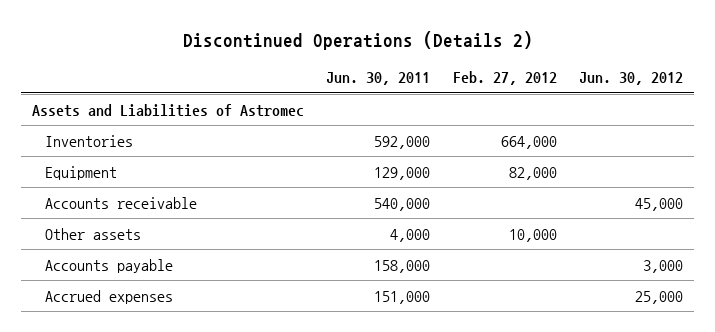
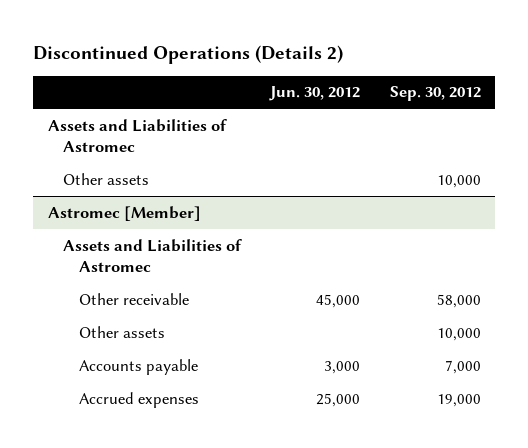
[326,72,431,86] Jun. 30, 2011 -> none
[452,71,557,86] Feb. 27, 2012 -> none
none -> [389,86,481,102] Sep. 30, 2012
[45,134,134,147] Inventories -> none
[45,165,118,180] Equipment -> none
[45,196,198,209] Accounts receivable -> none
[45,258,174,273] Accounts payable -> none
[45,289,174,304] Accrued expenses -> none
none -> [47,205,201,221] Astromec [Member]
none -> [63,238,243,273] Assets and Liabilities of Astromec
none -> [78,292,189,305] Other receivable
none -> [78,325,165,338] Other assets
none -> [78,358,198,375] Accounts payable
none -> [78,391,199,408] Accrued expenses

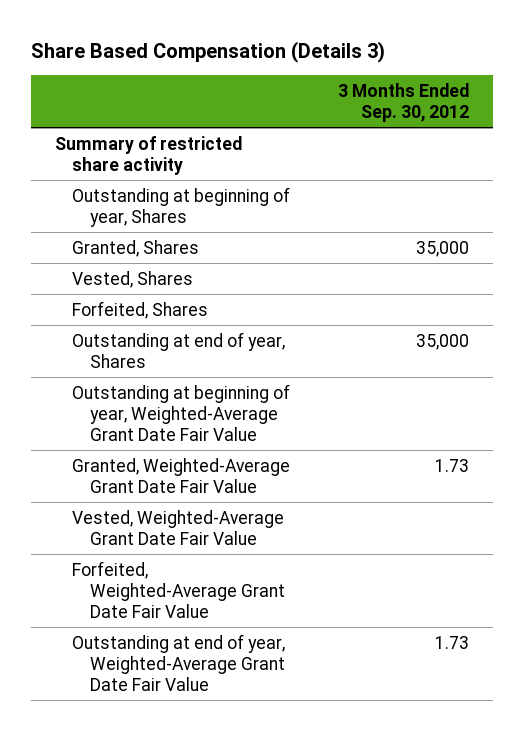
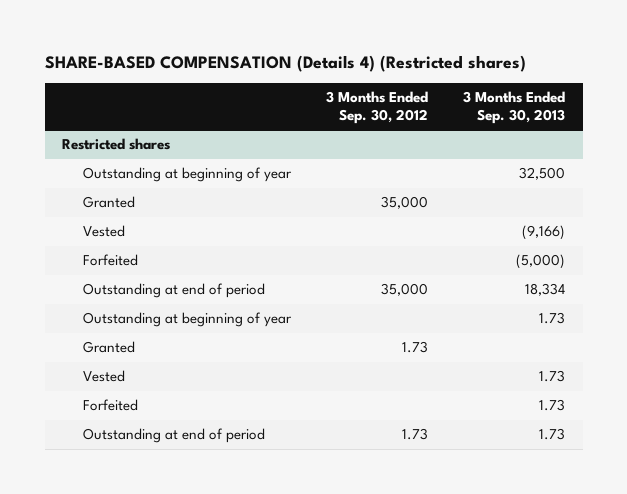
[30,40,385,63] Share Based Compensation (Details 3) -> [44,54,526,72] SHARE-BASED COMPENSATION (Details 4) (Restricted shares)
none -> [463,91,566,125] 3 Months Ended Sep. 30, 2013
[54,135,242,175] Summary of restricted share activity -> none
[72,186,291,227] Outstanding at beginning of year, Shares -> none
[72,239,200,257] Granted, Shares -> none
[72,270,194,288] Vested, Shares -> none
[72,300,209,319] Forfeited, Shares -> none
[72,331,286,368] Outstanding at end of year, Shares -> none
[72,383,291,441] Outstanding at beginning of year, Weighted-Average Grant Date Fair Value -> none
[72,457,291,493] Granted, Weighted-Average Grant Date Fair Value -> none
[72,509,285,545] Vested, Weighted-Average Grant Date Fair Value -> none
[72,560,285,618] Forfeited, Weighted-Average Grant Date Fair Value -> none
[72,633,286,691] Outstanding at end of year, Weighted-Average Grant Date Fair Value -> none
none -> [62,138,171,151] Restricted shares
none -> [83,167,293,183] Outstanding at beginning of year
none -> [83,196,136,209] Granted
none -> [83,225,126,238] Vested
none -> [83,254,139,267] Forfeited
none -> [83,283,266,299] Outstanding at end of period
none -> [83,312,293,328] Outstanding at beginning of year
none -> [83,341,136,354] Granted
none -> [83,370,126,383] Vested
none -> [83,399,139,412] Forfeited
none -> [83,428,266,444] Outstanding at end of period

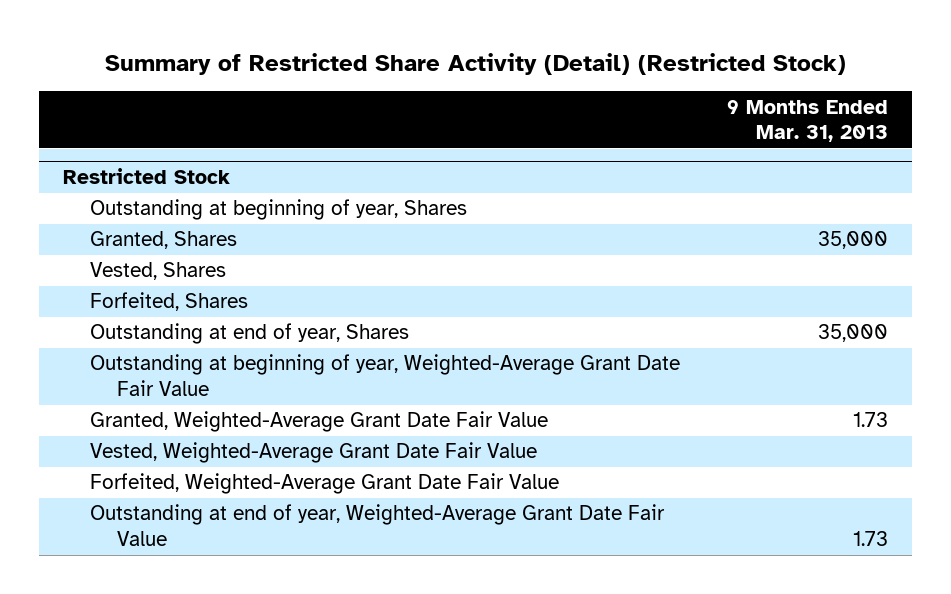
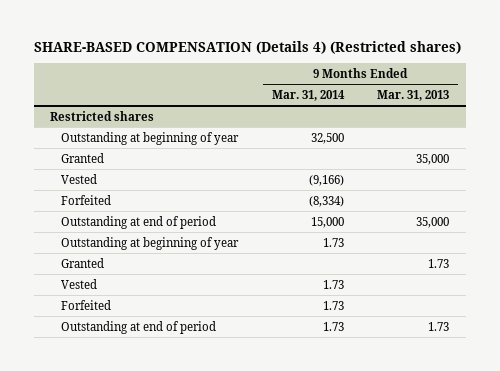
[104,52,846,75] Summary of Restricted Share Activity (Detail) (Restricted Stock) -> [33,40,461,54] SHARE-BASED COMPENSATION (Details 4) (Restricted shares)
none -> [271,89,345,101] Mar. 31, 2014
[63,168,231,185] Restricted Stock -> none
[90,199,468,221] Outstanding at beginning of year, Shares -> none
[90,231,238,250] Granted, Shares -> none
[90,262,227,281] Vested, Shares -> none
[90,292,249,312] Forfeited, Shares -> none
[90,323,410,345] Outstanding at end of year, Shares -> none
[90,354,681,397] Outstanding at beginning of year, Weighted-Average Grant Date Fair Value -> none
[90,411,549,433] Granted, Weighted-Average Grant Date Fair Value -> none
[90,442,538,464] Vested, Weighted-Average Grant Date Fair Value -> none
[90,473,560,495] Forfeited, Weighted-Average Grant Date Fair Value -> none
[90,504,666,547] Outstanding at end of year, Weighted-Average Grant Date Fair Value -> none
none -> [50,110,155,121] Restricted shares
none -> [61,131,240,145] Outstanding at beginning of year
none -> [61,152,105,163] Granted
none -> [61,173,98,184] Vested
none -> [61,194,112,205] Forfeited
none -> [61,215,217,229] Outstanding at end of period
none -> [61,236,240,250] Outstanding at beginning of year
none -> [61,257,105,268] Granted
none -> [61,278,98,289] Vested
none -> [61,299,112,310] Forfeited
none -> [61,320,217,334] Outstanding at end of period

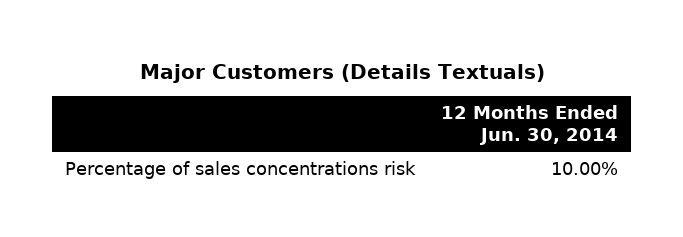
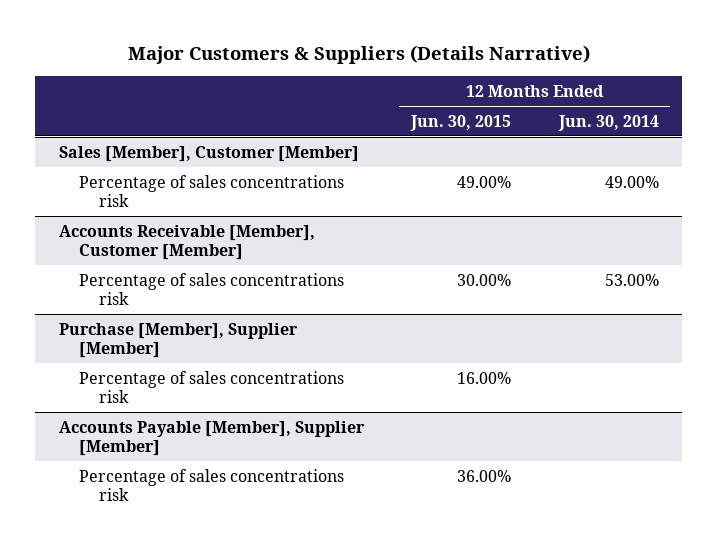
[139,64,545,84] Major Customers (Details Textuals) -> [127,45,590,65] Major Customers & Suppliers (Details Narrative)
none -> [410,114,512,131] Jun. 30, 2015
[65,160,417,179] Percentage of sales concentrations risk -> none
none -> [58,145,359,162] Sales [Member], Customer [Member]
none -> [78,174,344,207] Percentage of sales concentrations risk
none -> [58,224,315,260] Accounts Receivable [Member], Customer [Member]
none -> [78,272,344,305] Percentage of sales concentrations risk
none -> [58,322,298,358] Purchase [Member], Supplier [Member]
none -> [78,370,344,403] Percentage of sales concentrations risk
none -> [58,420,365,456] Accounts Payable [Member], Supplier [Member]
none -> [78,468,344,501] Percentage of sales concentrations risk

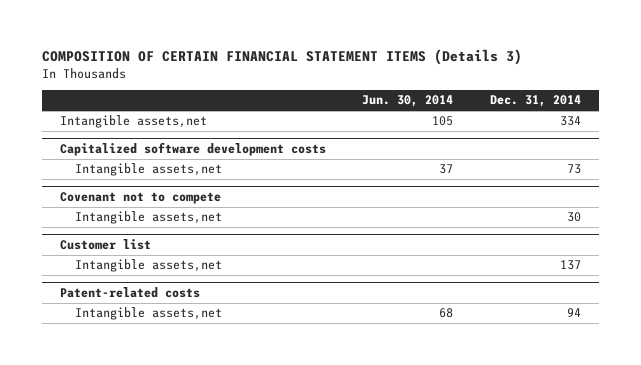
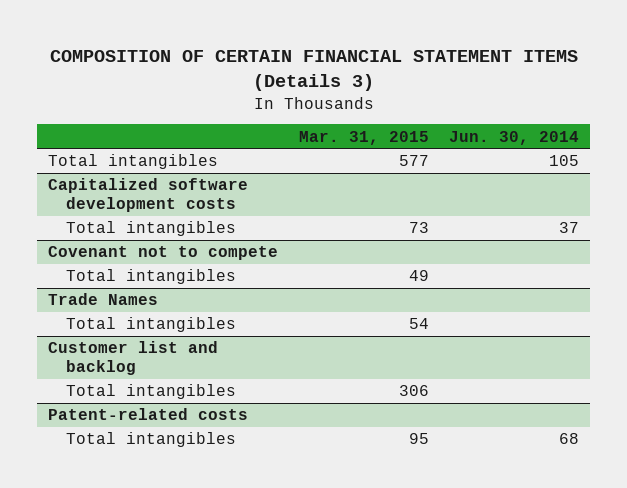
[489,95,581,108] Dec. 31, 2014 -> none
none -> [298,130,429,145] Mar. 31, 2015
[60,115,208,129] Intangible assets,net -> [47,154,218,170] Total intangibles
[74,163,222,177] Intangible assets,net -> [65,221,236,237] Total intangibles
[74,211,222,225] Intangible assets,net -> [65,269,236,285] Total intangibles
none -> [47,293,158,306] Trade Names
none -> [65,317,236,333] Total intangibles
[60,239,152,251] Customer list -> [47,341,218,375] Customer list and backlog
[74,259,222,273] Intangible assets,net -> [65,384,236,400] Total intangibles
[74,307,222,321] Intangible assets,net -> [65,432,236,448] Total intangibles

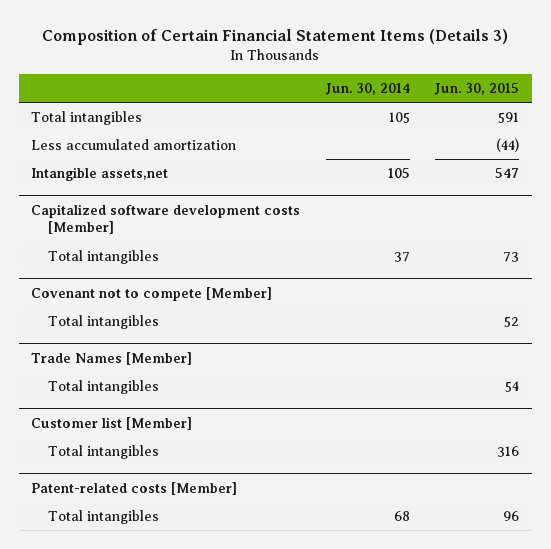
[49,50,578,91] COMPOSITION OF CERTAIN FINANCIAL STATEMENT ITEMS (Details 3) -> [42,28,509,45] Composition of Certain Financial Statement Items (Details 3)
[298,130,429,145] Mar. 31, 2015 -> none
none -> [434,82,520,95] Jun. 30, 2015
none -> [31,139,237,151] Less accumulated amortization
none -> [31,167,169,182] Intangible assets,net
[47,178,248,212] Capitalized software development costs -> [31,203,301,235] Capitalized software development costs [Member]
[47,246,278,261] Covenant not to compete -> [31,286,273,301] Covenant not to compete [Member]
[47,293,158,306] Trade Names -> [31,351,193,365] Trade Names [Member]
[47,341,218,375] Customer list and backlog -> [31,416,193,430] Customer list [Member]
[47,408,248,421] Patent-related costs -> [31,481,238,495] Patent-related costs [Member]

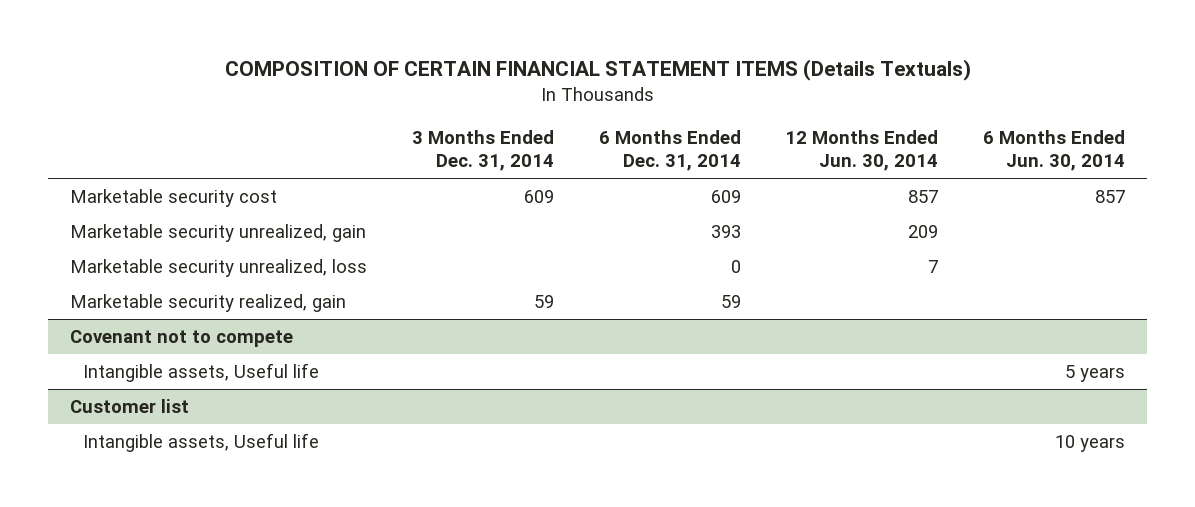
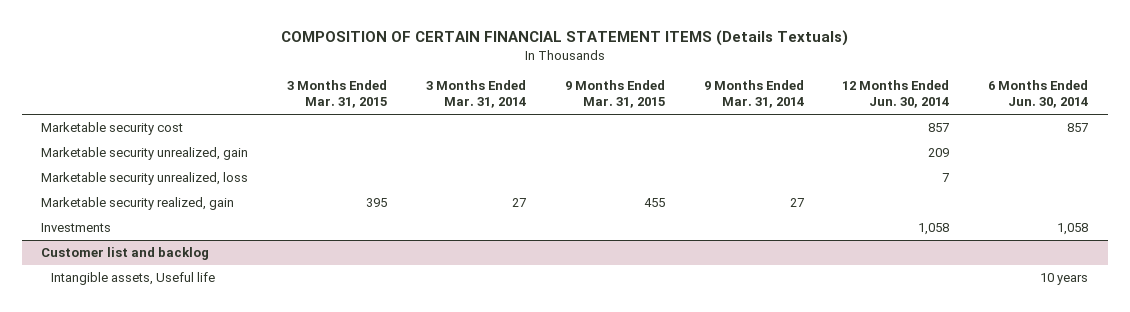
[411,129,554,172] 3 Months Ended Dec. 31, 2014 -> none
[598,129,741,172] 6 Months Ended Dec. 31, 2014 -> none
none -> [287,79,388,109] 3 Months Ended Mar. 31, 2015
none -> [425,79,526,109] 3 Months Ended Mar. 31, 2014
none -> [564,79,665,109] 9 Months Ended Mar. 31, 2015
none -> [703,79,804,109] 9 Months Ended Mar. 31, 2014
[70,330,294,348] Covenant not to compete -> none
[83,363,320,383] Intangible assets, Useful life -> none
none -> [41,223,112,233] Investments
[70,399,190,414] Customer list -> [41,247,210,261] Customer list and backlog

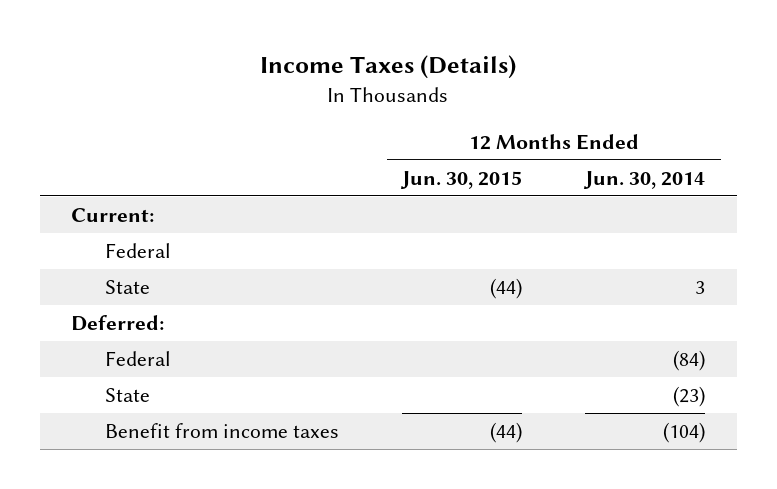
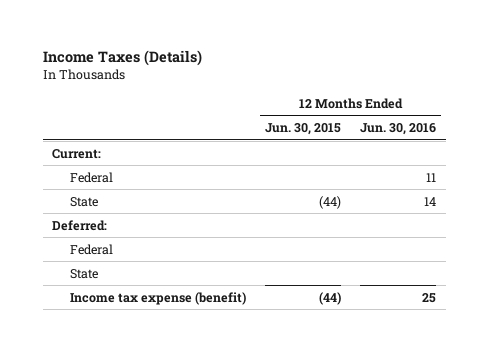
[583,170,706,189] Jun. 30, 2014 -> none
none -> [360,122,437,135] Jun. 30, 2016
[105,422,340,438] Benefit from income taxes -> [70,291,247,305] Income tax expense (benefit)

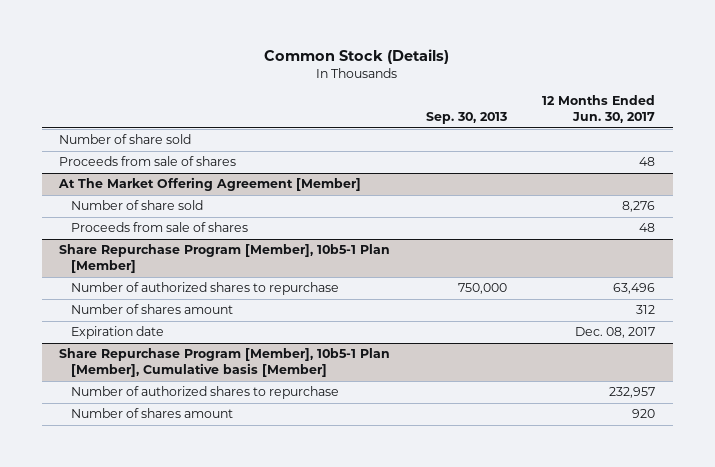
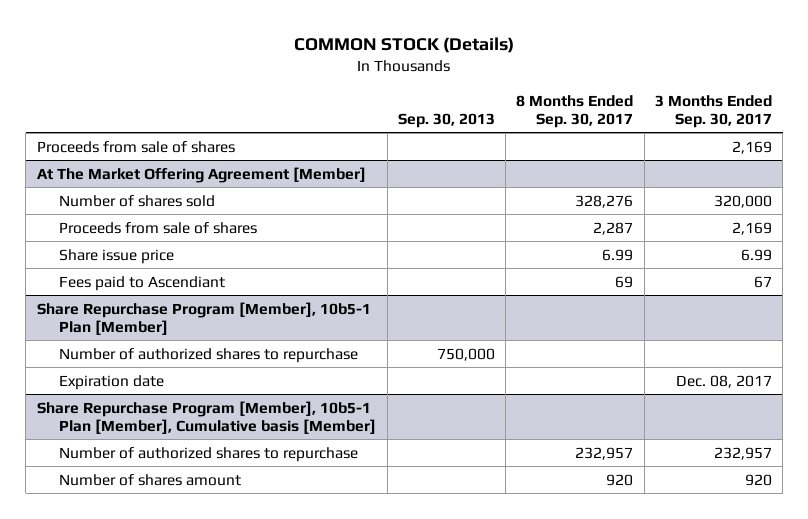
[264,48,450,64] Common Stock (Details) -> [294,37,515,54] COMMON STOCK (Details)
[542,95,656,124] 12 Months Ended Jun. 30, 2017 -> none
none -> [516,94,634,128] 8 Months Ended Sep. 30, 2017
none -> [654,94,772,128] 3 Months Ended Sep. 30, 2017
[59,134,192,145] Number of share sold -> none
[70,200,203,211] Number of share sold -> [59,194,216,207] Number of shares sold
none -> [59,248,175,264] Share issue price
none -> [59,275,226,291] Fees paid to Ascendiant
[70,304,233,315] Number of shares amount -> none

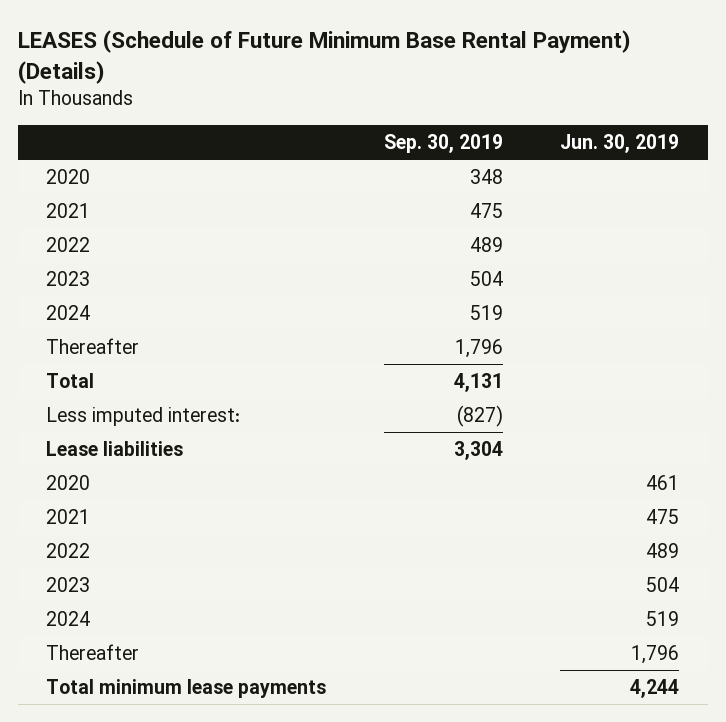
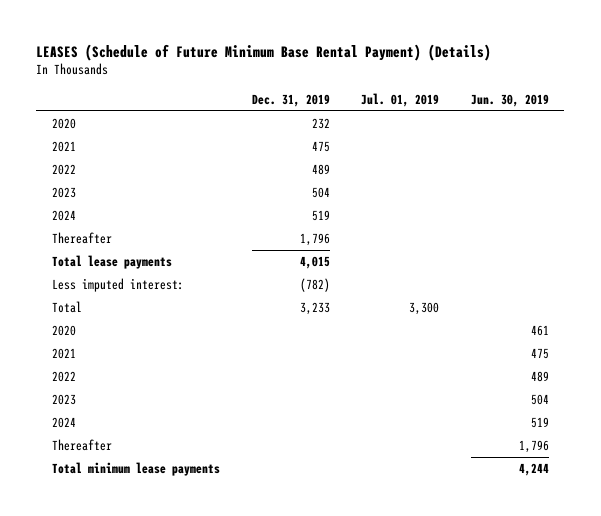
[383,134,503,154] Sep. 30, 2019 -> none
none -> [251,93,330,107] Dec. 31, 2019
none -> [361,92,440,107] Jul. 01, 2019
none -> [51,255,172,270] Total lease payments
[46,441,184,457] Lease liabilities -> none
[46,373,95,389] Total -> [51,301,82,314] Total

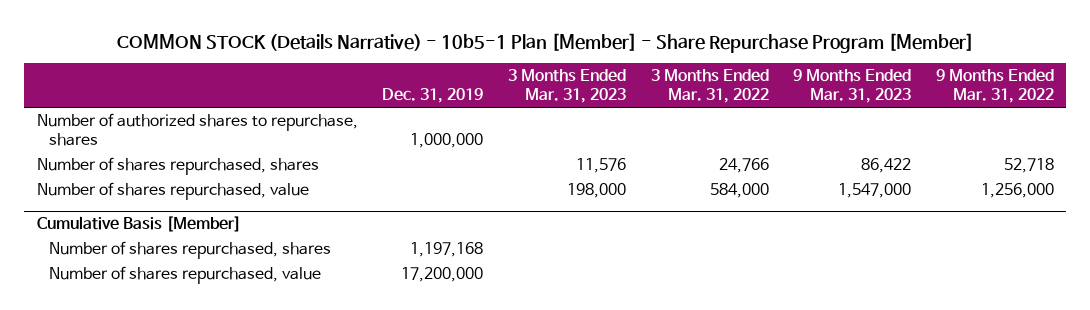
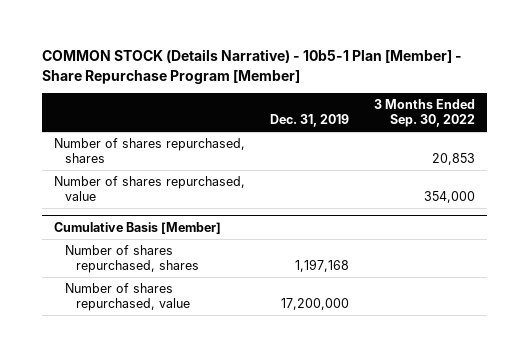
[507,69,626,104] 3 Months Ended Mar. 31, 2023 -> none
[650,69,769,104] 3 Months Ended Mar. 31, 2022 -> none
[793,69,912,104] 9 Months Ended Mar. 31, 2023 -> none
[935,69,1054,104] 9 Months Ended Mar. 31, 2022 -> none
none -> [373,98,475,127] 3 Months Ended Sep. 30, 2022
[36,112,358,146] Number of authorized shares to repurchase, shares -> none

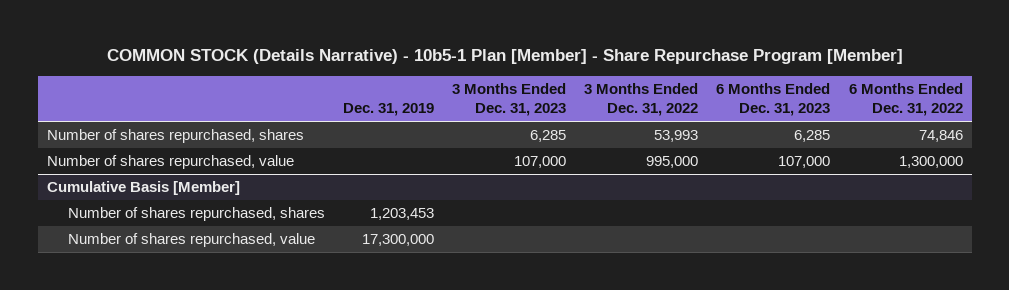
[373,98,475,127] 3 Months Ended Sep. 30, 2022 -> none
none -> [452,82,567,117] 3 Months Ended Dec. 31, 2023
none -> [584,82,699,117] 3 Months Ended Dec. 31, 2022
none -> [716,82,831,117] 6 Months Ended Dec. 31, 2023
none -> [848,82,963,117] 6 Months Ended Dec. 31, 2022
[295,259,350,273] 1,197,168 -> [370,208,435,221] 1,203,453
[281,298,350,311] 17,200,000 -> [362,234,435,247] 17,300,000

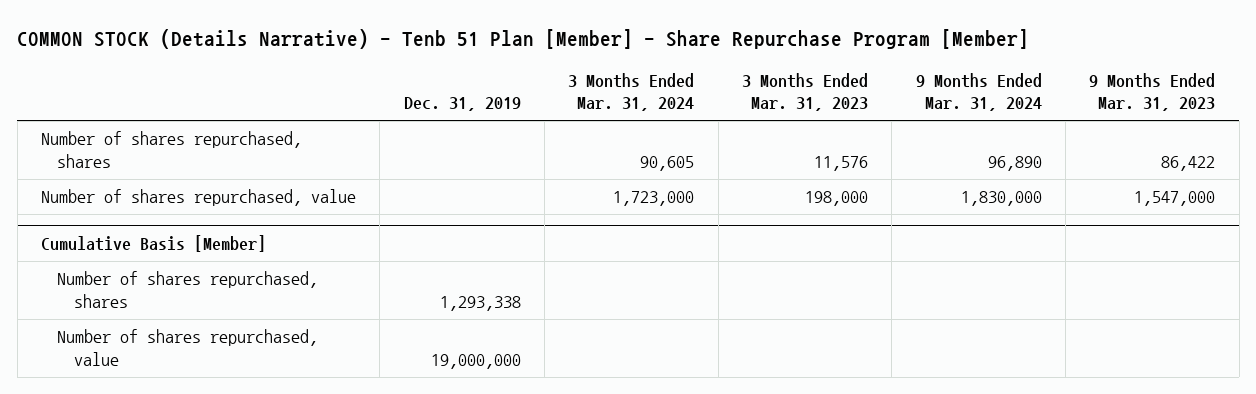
[106,48,903,64] COMMON STOCK (Details Narrative) - 10b5-1 Plan [Member] - Share Repurchase Program [Member] -> [17,28,1030,49] COMMON STOCK (Details Narrative) - Tenb 51 Plan [Member] - Share Repurchase Program [Member]
[452,82,567,117] 3 Months Ended Dec. 31, 2023 -> none
[584,82,699,117] 3 Months Ended Dec. 31, 2022 -> none
[716,82,831,117] 6 Months Ended Dec. 31, 2023 -> none
[848,82,963,117] 6 Months Ended Dec. 31, 2022 -> none
none -> [568,72,695,112] 3 Months Ended Mar. 31, 2024
none -> [741,72,868,112] 3 Months Ended Mar. 31, 2023
none -> [915,72,1042,112] 9 Months Ended Mar. 31, 2024
none -> [1089,72,1216,112] 9 Months Ended Mar. 31, 2023
[370,208,435,221] 1,203,453 -> [439,296,521,312] 1,293,338
[362,234,435,247] 17,300,000 -> [430,354,521,370] 19,000,000

